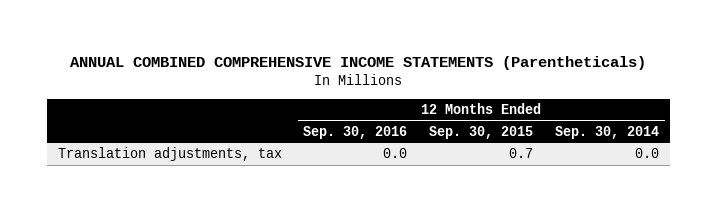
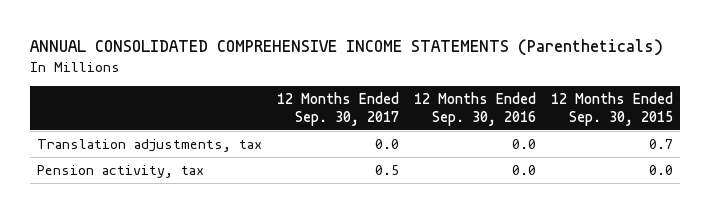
[70,56,647,71] ANNUAL COMBINED COMPREHENSIVE INCOME STATEMENTS (Parentheticals) -> [29,39,663,57] ANNUAL CONSOLIDATED COMPREHENSIVE INCOME STATEMENTS (Parentheticals)
[555,125,660,139] Sep. 30, 2014 -> none
none -> [277,92,400,126] 12 Months Ended Sep. 30, 2017
none -> [37,164,205,178] Pension activity, tax

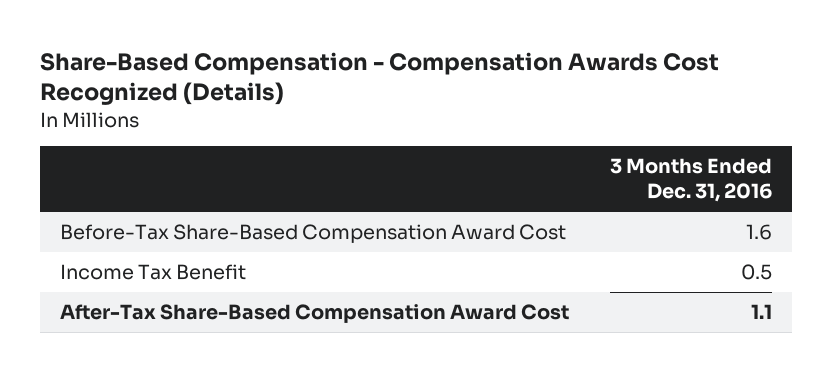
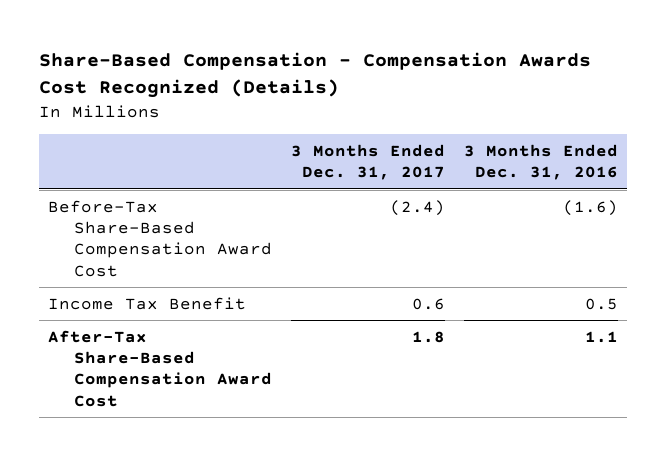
none -> [291,143,446,181] 3 Months Ended Dec. 31, 2017
[745,224,772,241] 1.6 -> [562,199,618,216] (1.6)

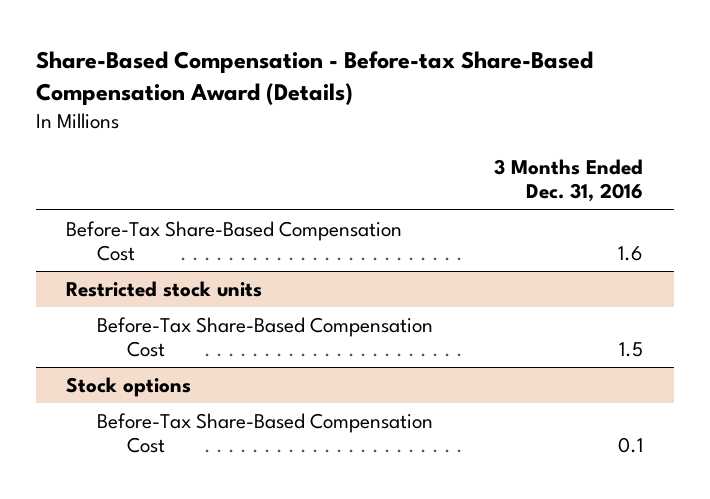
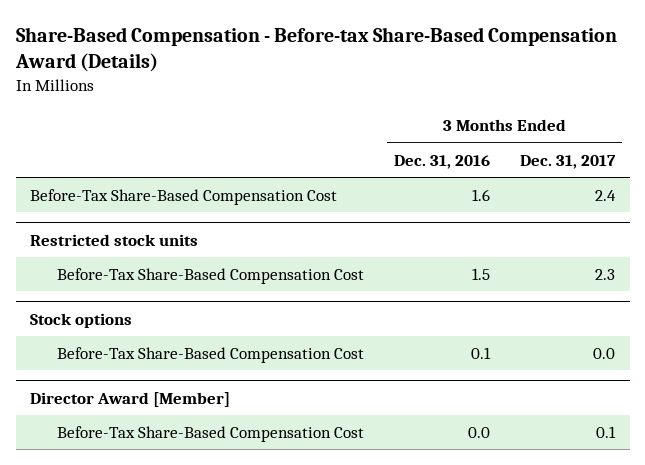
none -> [519,154,616,169] Dec. 31, 2017
none -> [30,391,231,407] Director Award [Member]
none -> [57,425,365,442] Before-Tax Share-Based Compensation Cost

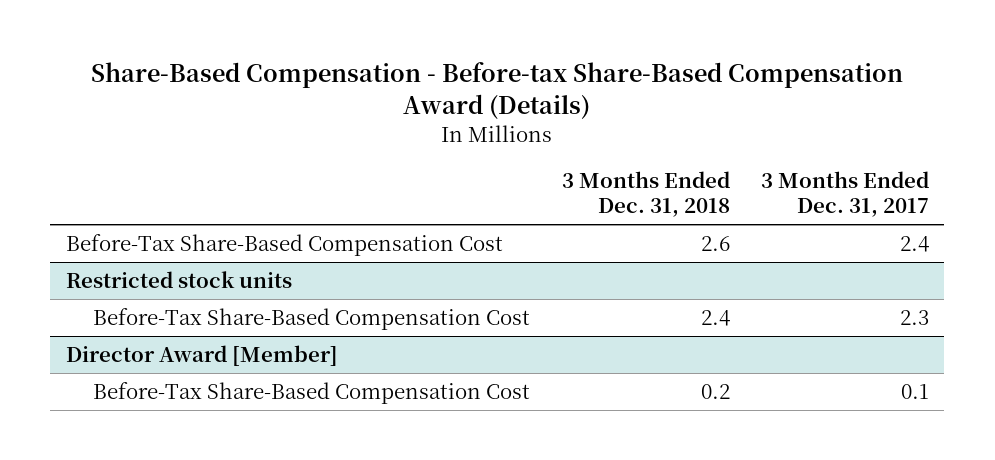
[394,154,491,169] Dec. 31, 2016 -> none
none -> [561,171,730,218] 3 Months Ended Dec. 31, 2018
[30,312,133,328] Stock options -> none
[57,346,365,363] Before-Tax Share-Based Compensation Cost -> none

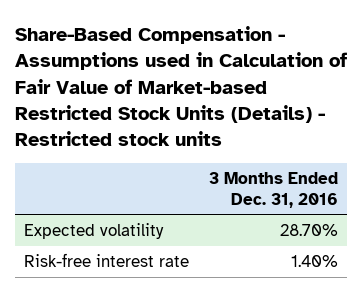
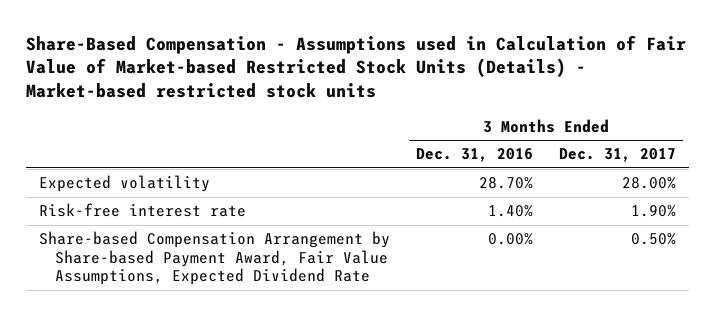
[14,26,347,146] Share-Based Compensation - Assumptions used in Calculation of Fair Value of Market-based Restricted Stock Units (Details) - Restricted stock units -> [25,34,686,99] Share-Based Compensation - Assumptions used in Calculation of Fair Value of Market-based Restricted Stock Units (Details) - Market-based restricted stock units
none -> [559,148,677,163] Dec. 31, 2017
none -> [38,231,390,286] Share-based Compensation Arrangement by Share-based Payment Award, Fair Value Assumptions, Expected Dividend Rate

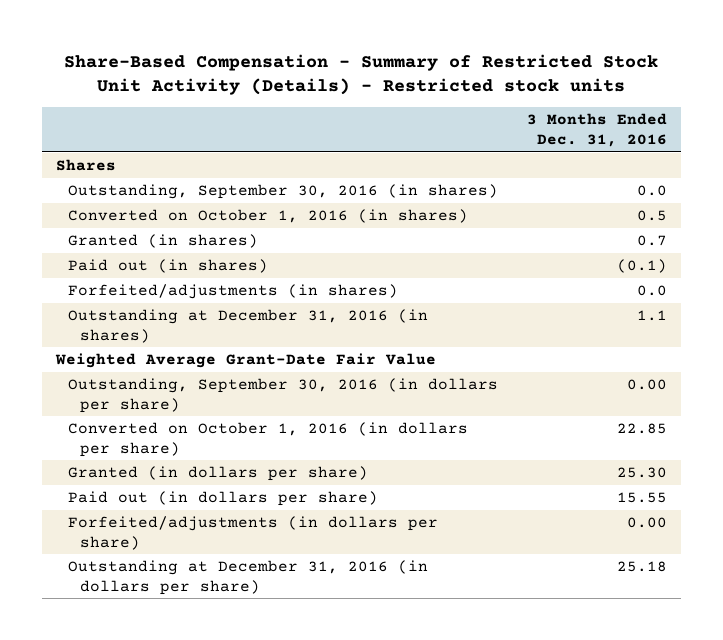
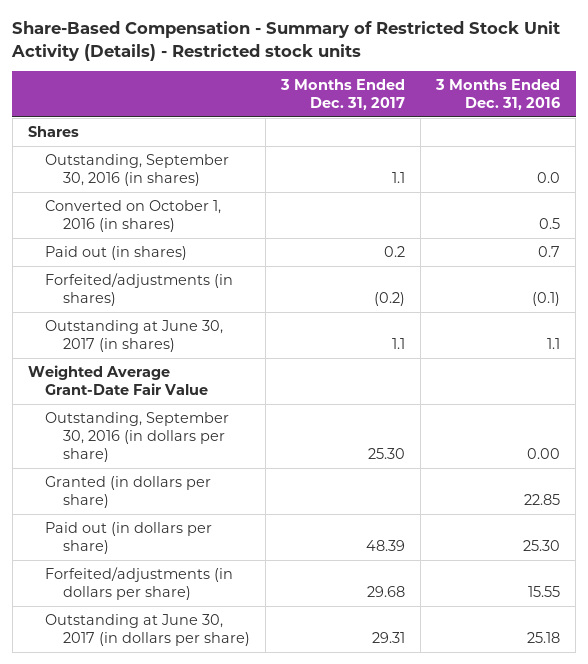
none -> [280,78,406,110] 3 Months Ended Dec. 31, 2017
[67,284,398,300] Forfeited/adjustments (in shares) -> none
[67,234,258,249] Granted (in shares) -> [45,245,188,260] Paid out (in shares)
[67,259,268,274] Paid out (in shares) -> [45,272,234,306] Forfeited/adjustments (in shares)
[67,309,428,343] Outstanding at December 31, 2016 (in shares) -> [45,319,224,352] Outstanding at June 30, 2017 (in shares)
[67,516,438,550] Forfeited/adjustments (in dollars per share) -> none
[67,422,468,457] Converted on October 1, 2016 (in dollars per share) -> [45,475,212,508] Granted (in dollars per share)
[67,466,368,482] Granted (in dollars per share) -> [45,521,213,554] Paid out (in dollars per share)
[67,491,378,507] Paid out (in dollars per share) -> [45,566,234,600] Forfeited/adjustments (in dollars per share)
[67,560,428,595] Outstanding at December 31, 2016 (in dollars per share) -> [45,613,250,646] Outstanding at June 30, 2017 (in dollars per share)

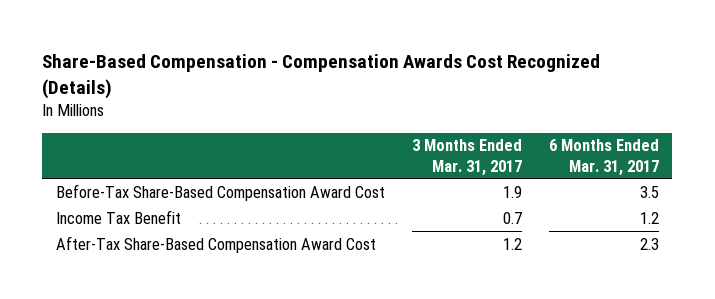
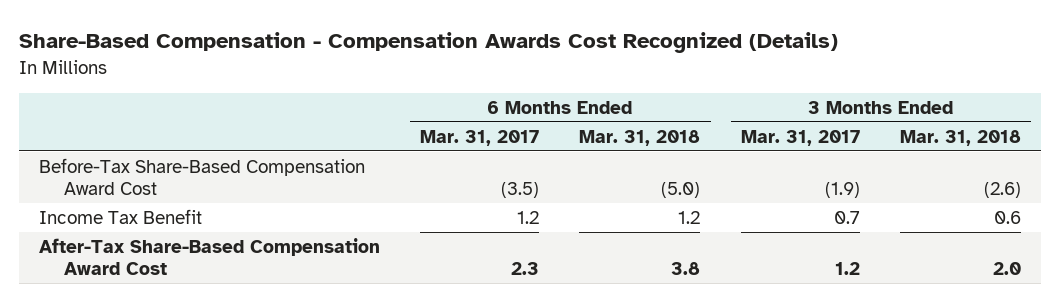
none -> [579,129,701,146] Mar. 31, 2018
none -> [900,129,1022,146] Mar. 31, 2018
[502,185,522,198] 1.9 -> [824,181,860,198] (1.9)
[639,185,659,198] 3.5 -> [501,181,540,198] (3.5)

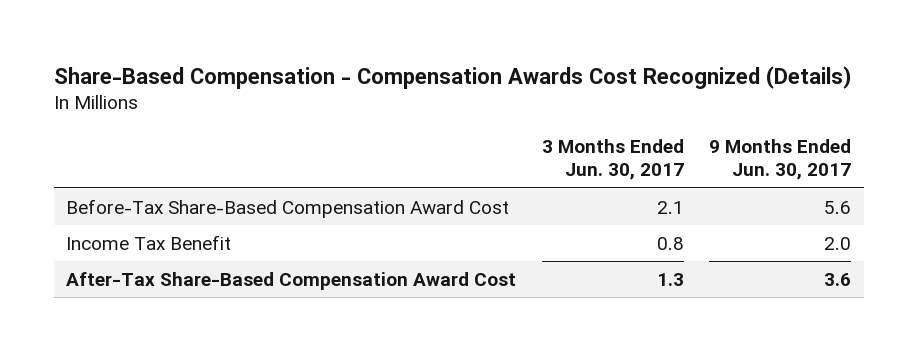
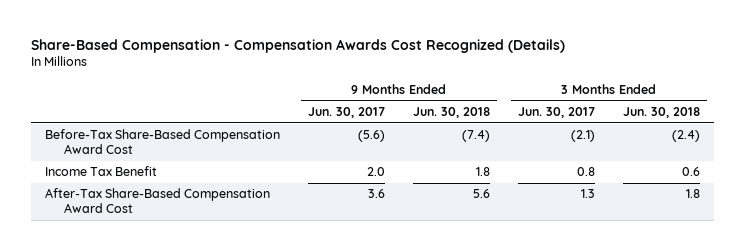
none -> [412,107,490,119] Jun. 30, 2018
none -> [622,107,700,119] Jun. 30, 2018
[656,200,684,214] 2.1 -> [570,130,595,143] (2.1)
[824,200,852,214] 5.6 -> [357,130,385,143] (5.6)

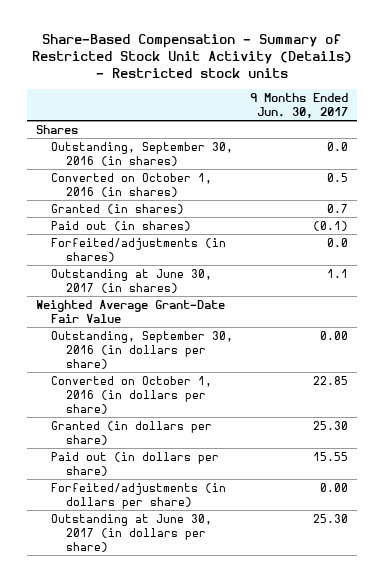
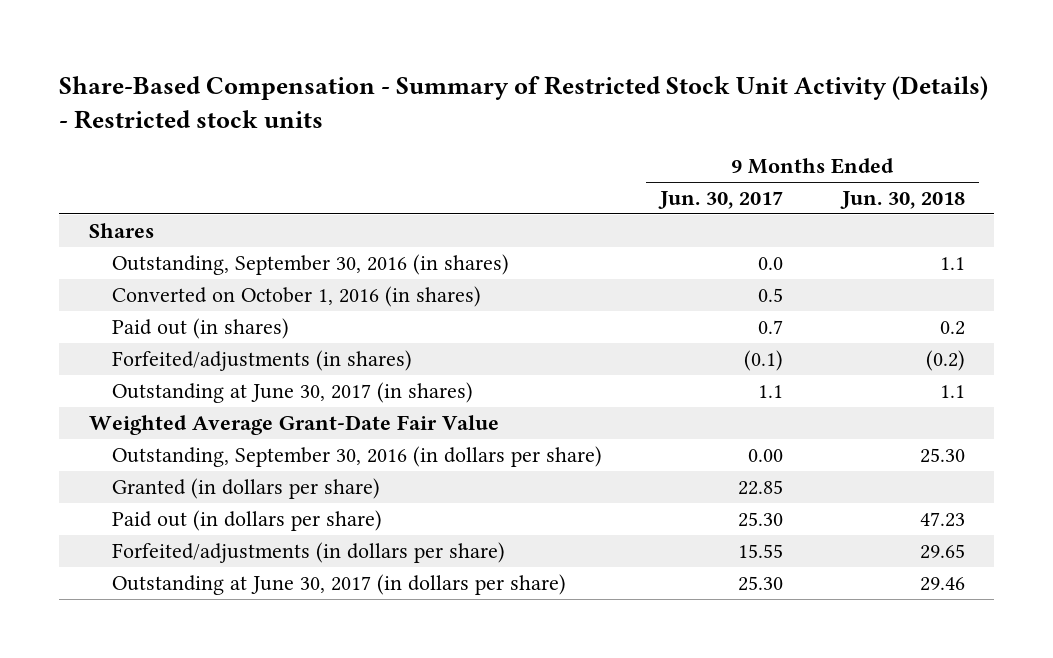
none -> [839,191,965,210] Jun. 30, 2018
[50,237,226,262] Forfeited/adjustments (in shares) -> none
[50,203,184,214] Granted (in shares) -> [111,318,289,340] Paid out (in shares)
[50,220,191,231] Paid out (in shares) -> [111,350,412,372] Forfeited/adjustments (in shares)
[50,482,226,509] Forfeited/adjustments (in dollars per share) -> none
[50,375,212,414] Converted on October 1, 2016 (in dollars per share) -> [111,478,380,500] Granted (in dollars per share)
[50,420,212,445] Granted (in dollars per share) -> [111,510,382,532] Paid out (in dollars per share)
[50,451,219,476] Paid out (in dollars per share) -> [111,542,505,564] Forfeited/adjustments (in dollars per share)

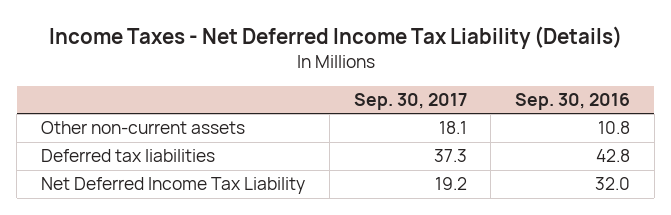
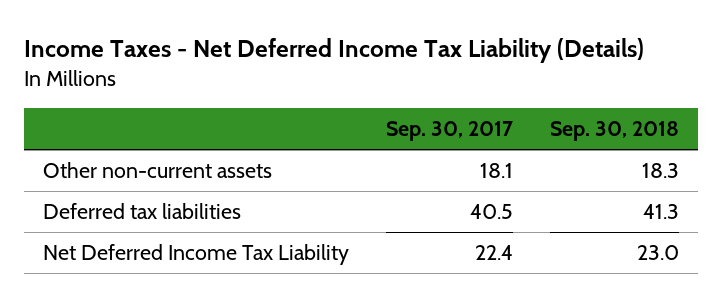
[515,92,631,110] Sep. 30, 2016 -> none
none -> [550,120,680,141] Sep. 30, 2018
[433,149,467,163] 37.3 -> [469,204,513,220] 40.5
[434,177,467,191] 19.2 -> [474,245,513,261] 22.4

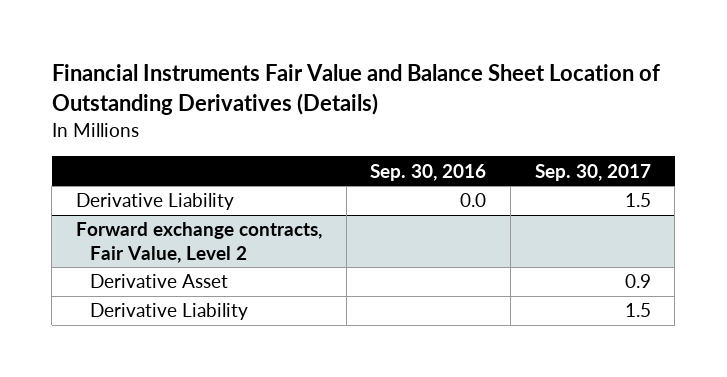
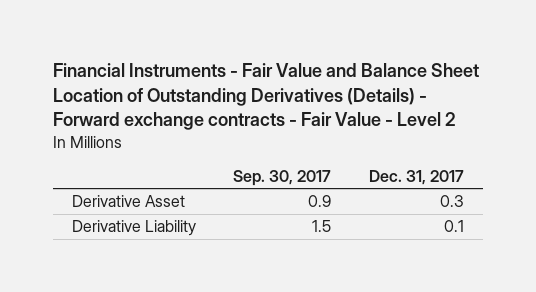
[51,64,660,116] Financial Instruments Fair Value and Balance Sheet Location of Outstanding Derivatives (Details) -> [53,63,480,131] Financial Instruments - Fair Value and Balance Sheet Location of Outstanding Derivatives (Details) - Forward exchange contracts - Fair Value - Level 2
[370,163,487,181] Sep. 30, 2016 -> none
none -> [368,169,464,185] Dec. 31, 2017
[75,193,234,211] Derivative Liability -> none
[75,222,322,263] Forward exchange contracts, Fair Value, Level 2 -> none

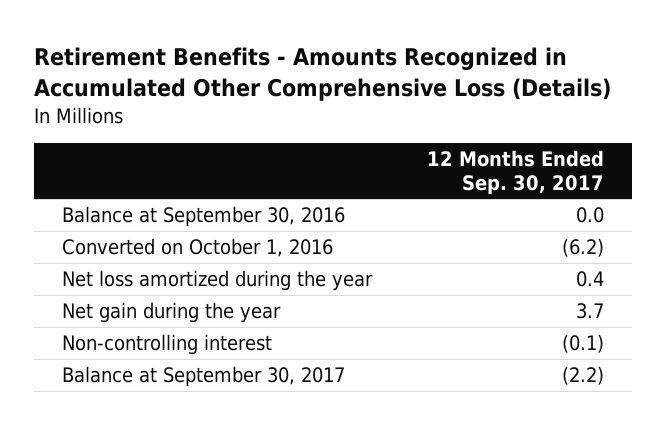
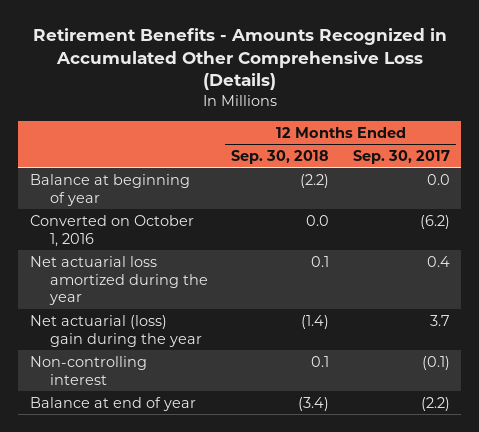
none -> [231,149,330,164] Sep. 30, 2018
[62,206,346,228] Balance at September 30, 2016 -> [29,173,190,206] Balance at beginning of year
[62,270,374,292] Net loss amortized during the year -> [29,255,208,306] Net actuarial loss amortized during the year
[62,302,282,324] Net gain during the year -> [29,314,202,347] Net actuarial (loss) gain during the year
[62,366,346,388] Balance at September 30, 2017 -> [29,396,196,411] Balance at end of year

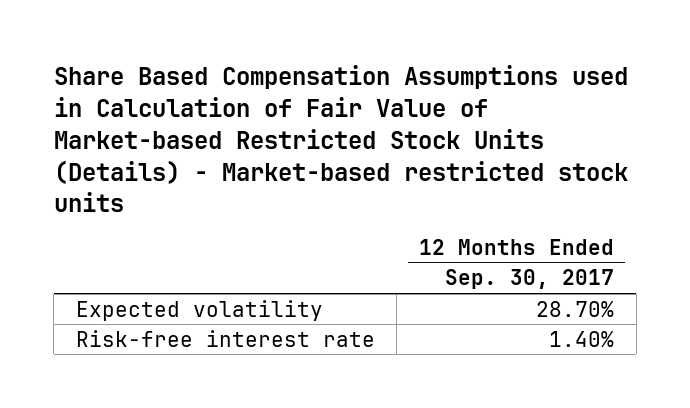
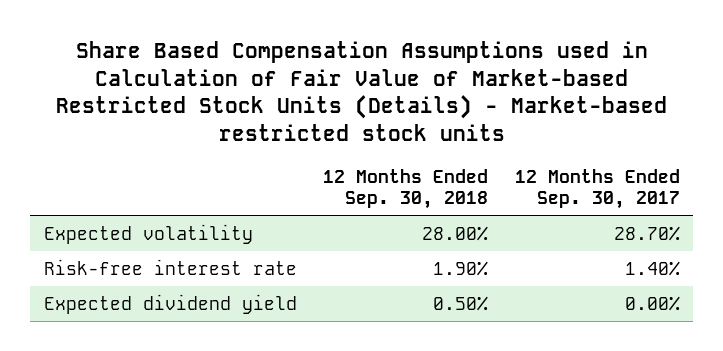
none -> [323,168,489,210] 12 Months Ended Sep. 30, 2018
none -> [43,293,297,314] Expected dividend yield

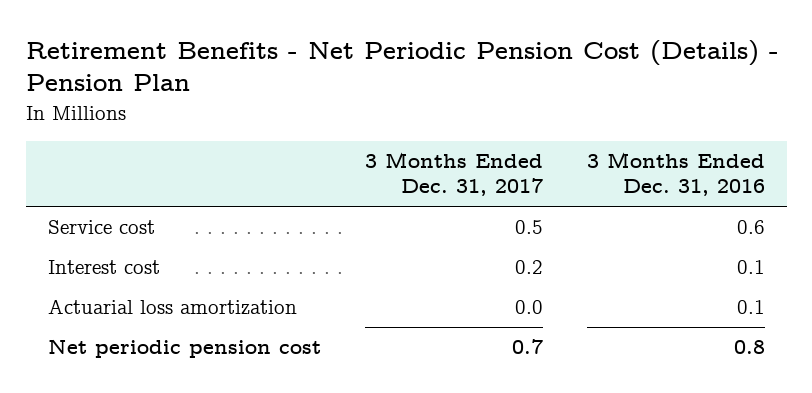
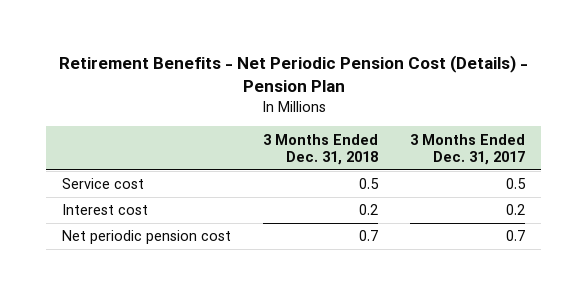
[586,152,765,197] 3 Months Ended Dec. 31, 2016 -> none
none -> [263,133,379,165] 3 Months Ended Dec. 31, 2018
[47,299,297,316] Actuarial loss amortization -> none

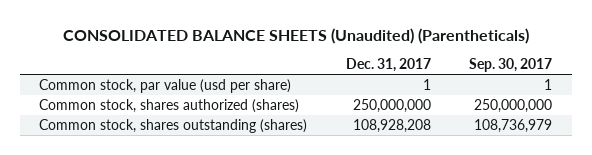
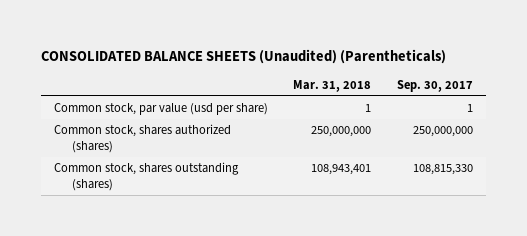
[345,57,431,72] Dec. 31, 2017 -> none
none -> [293,79,372,92] Mar. 31, 2018
[474,118,553,133] 108,736,979 -> [413,164,474,176] 108,815,330

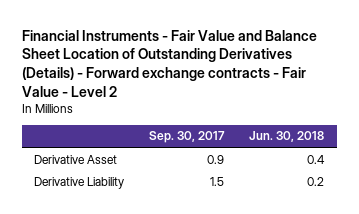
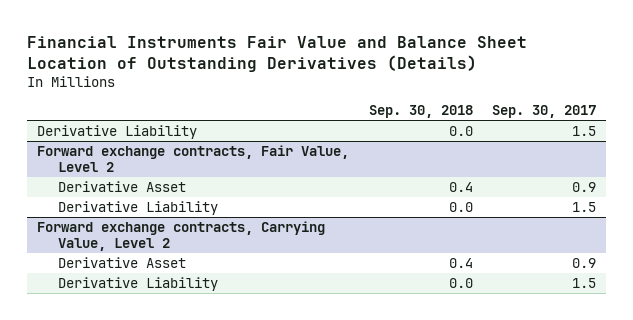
[22,29,318,97] Financial Instruments - Fair Value and Balance Sheet Location of Outstanding Derivatives (Details) - Forward exchange contracts - Fair Value - Level 2 -> [27,35,528,72] Financial Instruments Fair Value and Balance Sheet Location of Outstanding Derivatives (Details)
[249,131,325,143] Jun. 30, 2018 -> none
none -> [368,105,473,119] Sep. 30, 2018
none -> [37,124,198,139] Derivative Liability
none -> [37,144,350,173] Forward exchange contracts, Fair Value, Level 2
none -> [37,220,326,252] Forward exchange contracts, Carrying Value, Level 2
none -> [58,256,187,268] Derivative Asset
none -> [58,276,219,291] Derivative Liability

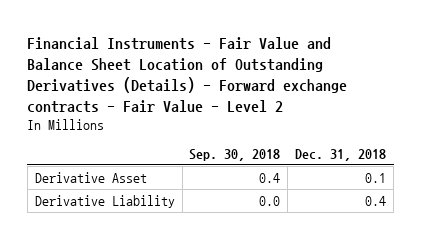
[27,35,528,72] Financial Instruments Fair Value and Balance Sheet Location of Outstanding Derivatives (Details) -> [27,37,348,113] Financial Instruments - Fair Value and Balance Sheet Location of Outstanding Derivatives (Details) - Forward exchange contracts - Fair Value - Level 2
[492,105,597,119] Sep. 30, 2017 -> none
none -> [295,148,387,161] Dec. 31, 2018
[37,124,198,139] Derivative Liability -> none
[37,144,350,173] Forward exchange contracts, Fair Value, Level 2 -> none
[37,220,326,252] Forward exchange contracts, Carrying Value, Level 2 -> none
[58,256,187,268] Derivative Asset -> none
[58,276,219,291] Derivative Liability -> none

